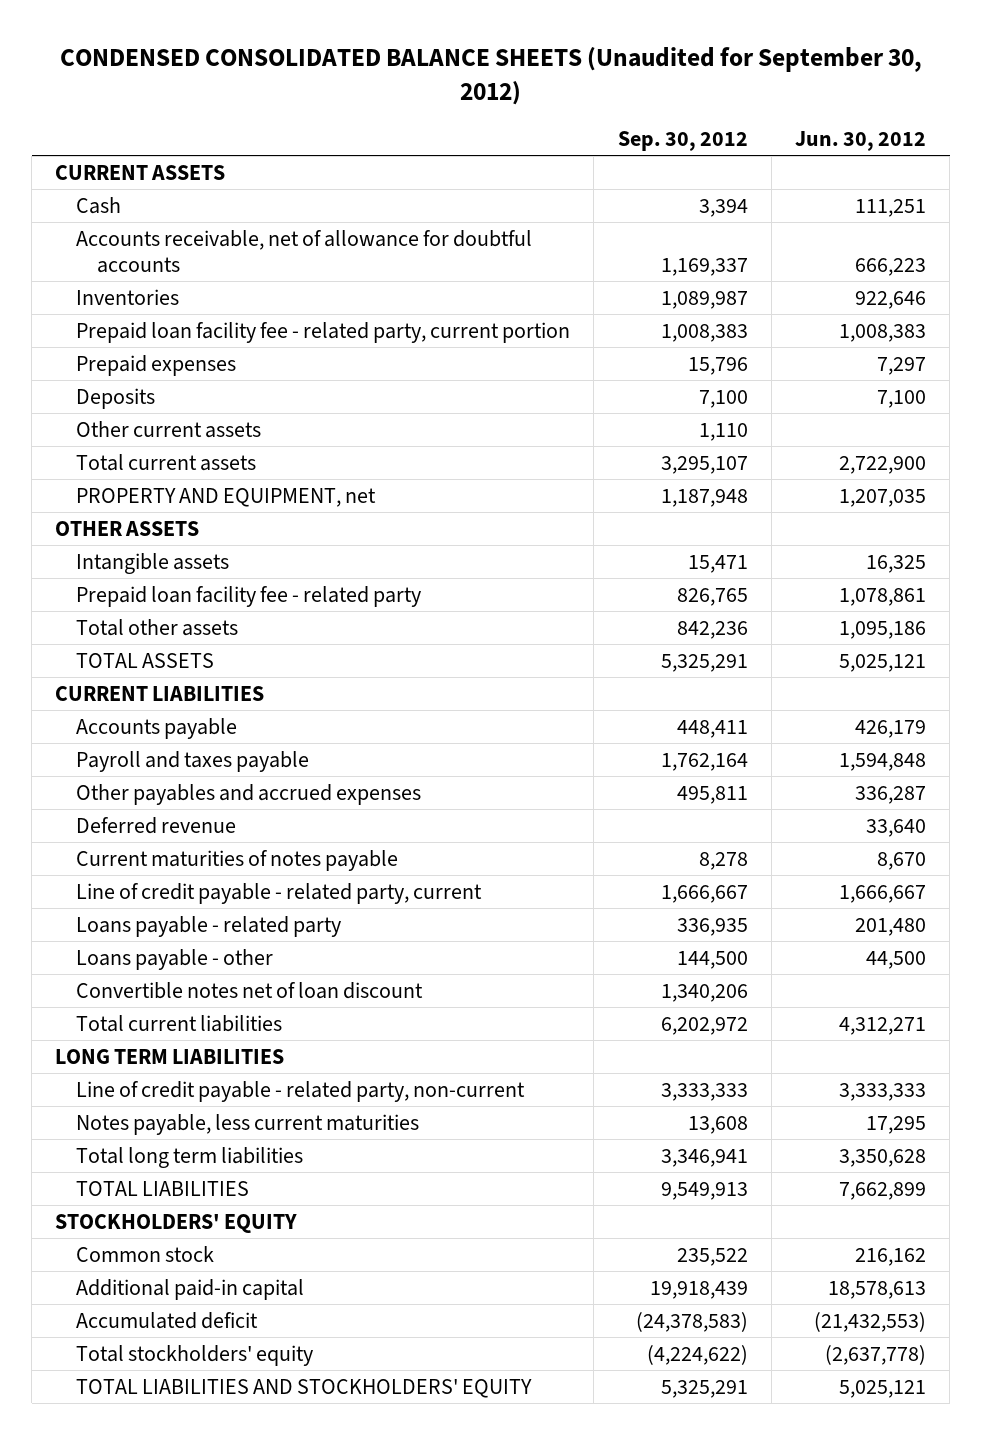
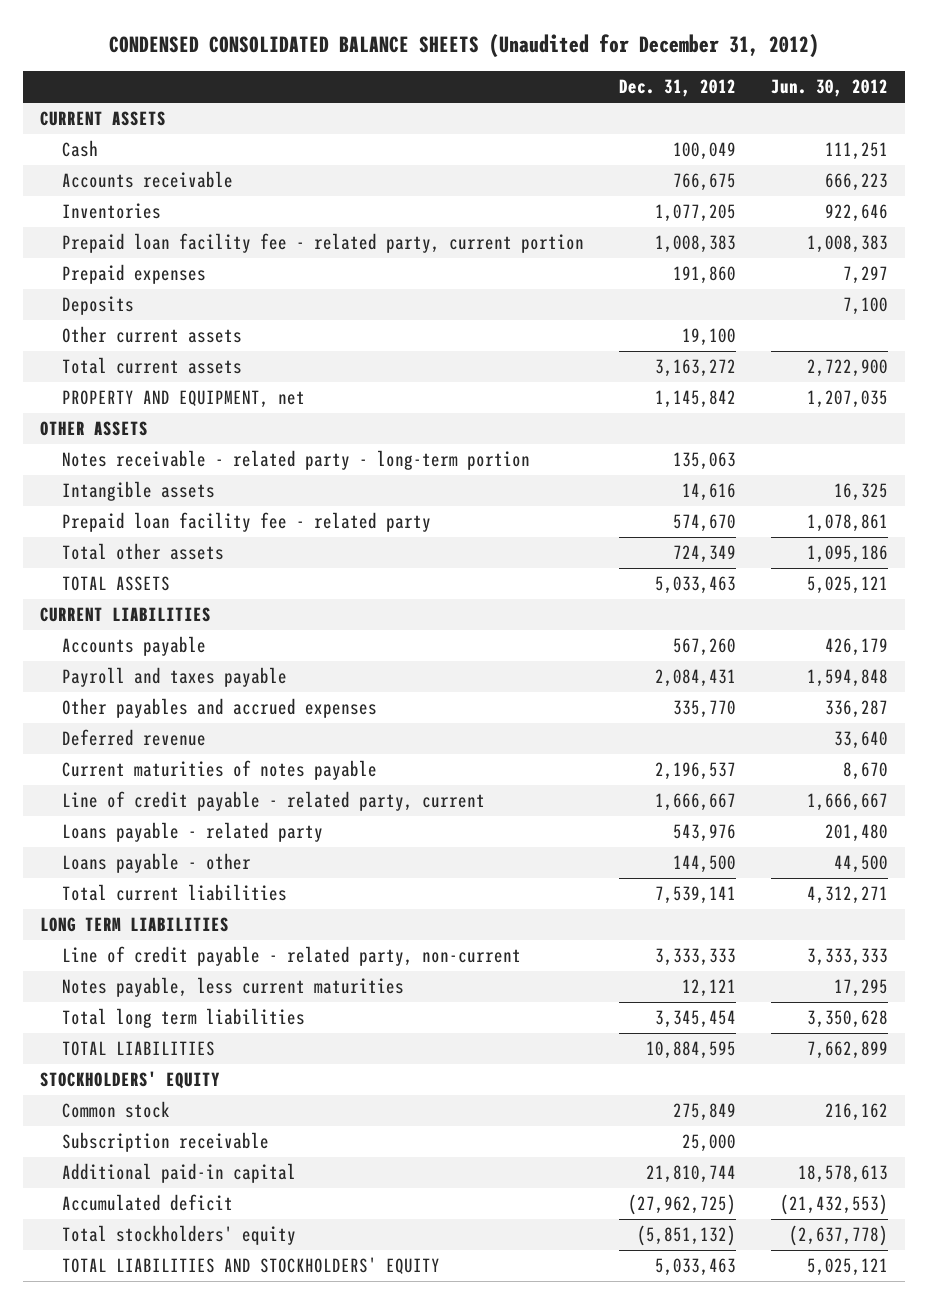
[59,46,922,106] CONDENSED CONSOLIDATED BALANCE SHEETS (Unaudited for September 30, 2012) -> [108,34,819,59] CONDENSED CONSOLIDATED BALANCE SHEETS (Unaudited for December 31, 2012)
[617,131,748,152] Sep. 30, 2012 -> none
none -> [618,79,736,98] Dec. 31, 2012
[76,229,533,274] Accounts receivable, net of allowance for doubtful accounts -> [61,170,233,188] Accounts receivable
none -> [61,449,530,470] Notes receivable - related party - long-term portion
[76,981,424,999] Convertible notes net of loan discount -> none
none -> [61,1131,269,1152] Subscription receivable

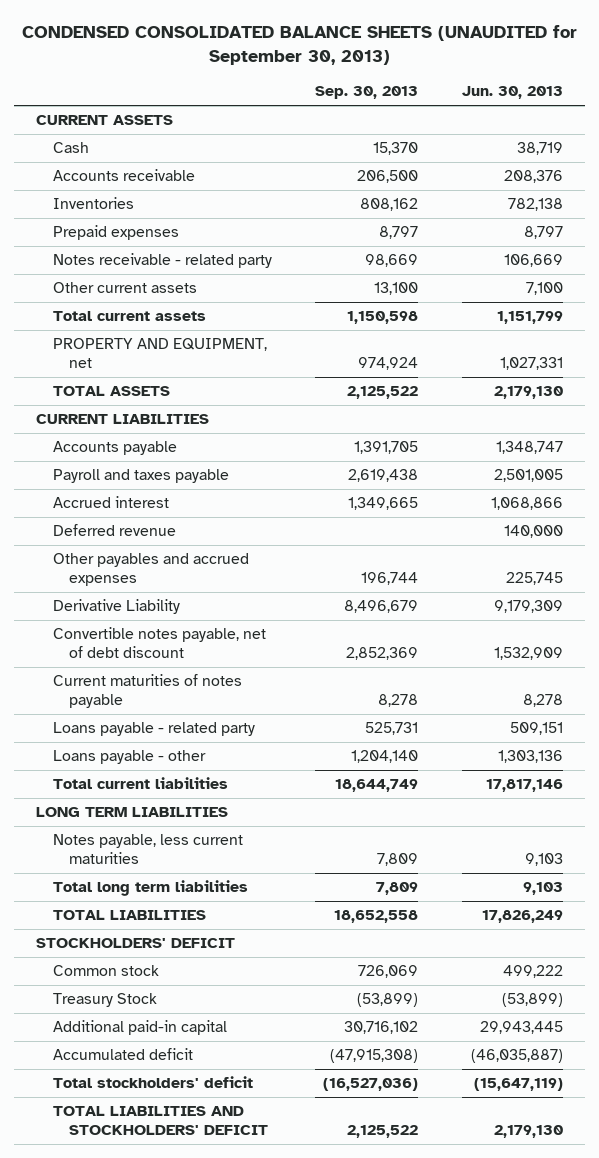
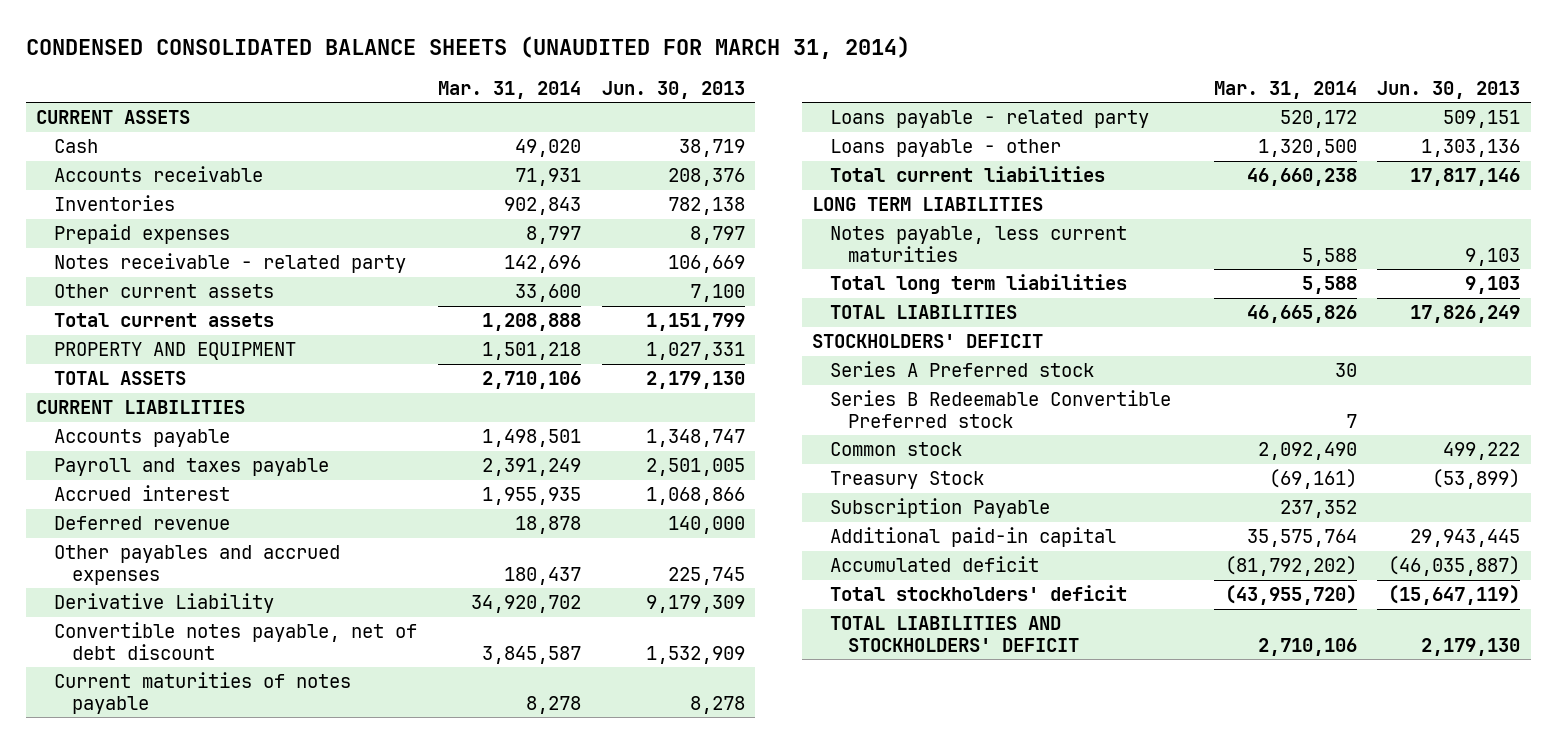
[21,25,577,66] CONDENSED CONSOLIDATED BALANCE SHEETS (UNAUDITED for September 30, 2013) -> [26,36,911,60] CONDENSED CONSOLIDATED BALANCE SHEETS (UNAUDITED FOR MARCH 31, 2014)
[315,86,419,100] Sep. 30, 2013 -> none
none -> [437,80,581,99] Mar. 31, 2014
[52,338,267,369] PROPERTY AND EQUIPMENT, net -> [54,342,297,361] PROPERTY AND EQUIPMENT
none -> [830,361,1095,378] Series A Preferred stock
none -> [830,390,1172,428] Series B Redeemable Convertible Preferred stock
none -> [830,498,1051,519] Subscription Payable

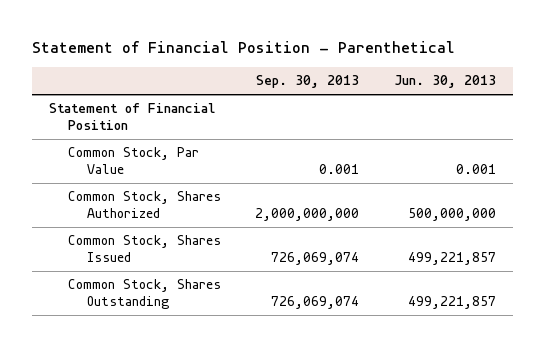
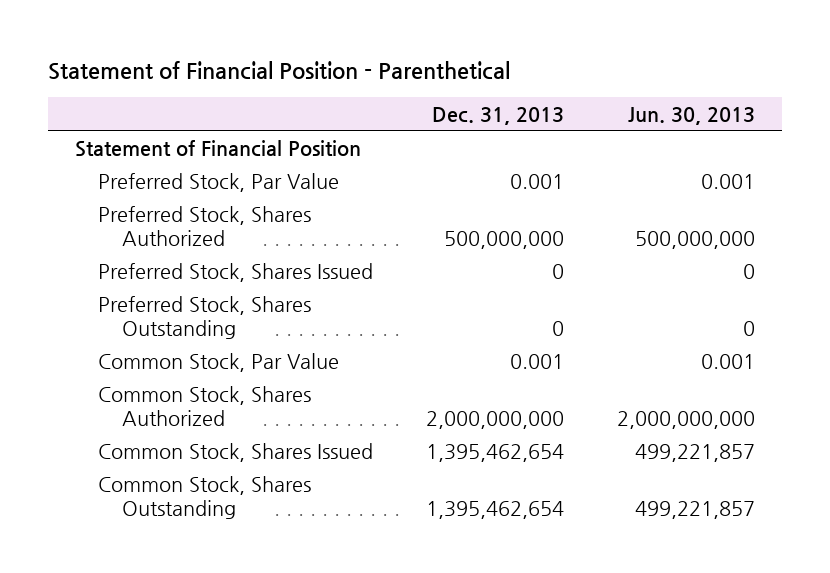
[256,75,360,89] Sep. 30, 2013 -> none
none -> [432,106,565,125] Dec. 31, 2013
none -> [98,173,340,193] Preferred Stock, Par Value
none -> [98,206,312,247] Preferred Stock, Shares Authorized
none -> [98,263,374,283] Preferred Stock, Shares Issued
none -> [98,296,312,340] Preferred Stock, Shares Outstanding
[407,208,496,222] 500,000,000 -> [617,411,756,430] 2,000,000,000

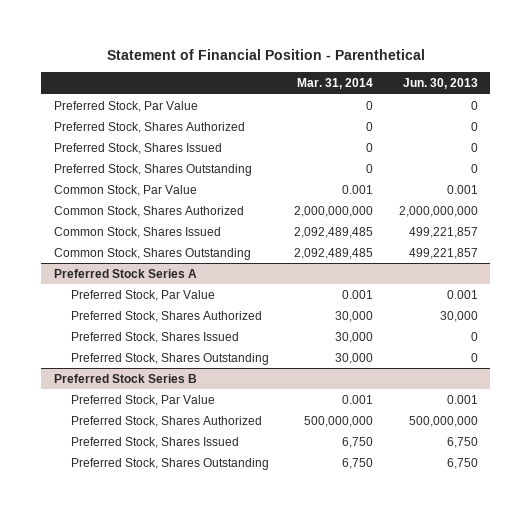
[432,106,565,125] Dec. 31, 2013 -> none
none -> [297,78,374,90] Mar. 31, 2014
[74,140,361,158] Statement of Financial Position -> none
[701,174,756,190] 0.001 -> [470,100,478,110] 0
[635,231,756,250] 500,000,000 -> [470,121,478,131] 0
none -> [54,268,198,278] Preferred Stock Series A
none -> [70,289,215,301] Preferred Stock, Par Value
none -> [70,310,262,322] Preferred Stock, Shares Authorized
none -> [70,331,239,343] Preferred Stock, Shares Issued
none -> [70,352,269,365] Preferred Stock, Shares Outstanding
none -> [54,373,198,383] Preferred Stock Series B
none -> [70,394,215,406] Preferred Stock, Par Value
none -> [70,415,262,427] Preferred Stock, Shares Authorized
none -> [70,436,239,448] Preferred Stock, Shares Issued
none -> [70,457,269,470] Preferred Stock, Shares Outstanding

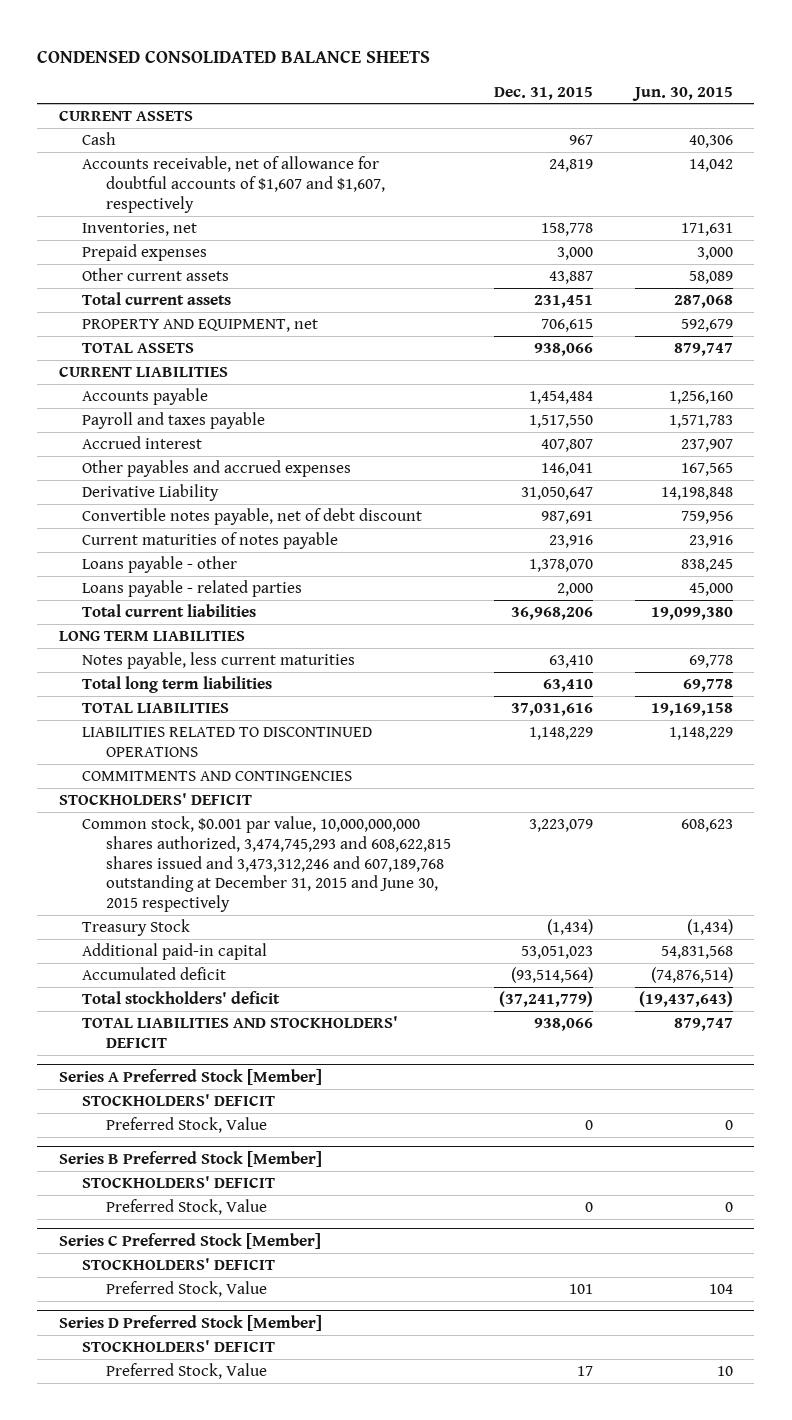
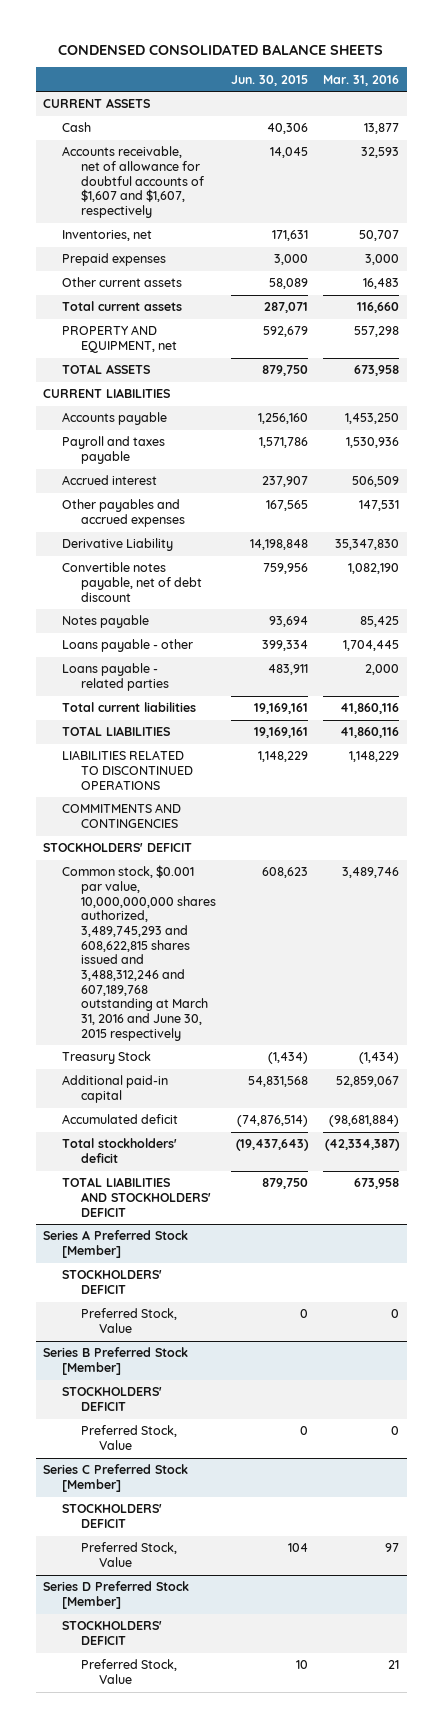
[493,86,593,100] Dec. 31, 2015 -> none
none -> [323,74,400,86] Mar. 31, 2016
[689,159,734,173] 14,042 -> [269,147,308,159] 14,045
[674,295,734,309] 287,068 -> [263,302,308,314] 287,071
[674,343,734,357] 879,747 -> [261,365,308,377] 879,750
[669,415,734,429] 1,571,783 -> [258,437,308,449] 1,571,786
[58,631,245,642] LONG TERM LIABILITIES -> none
[82,652,356,670] Notes payable, less current maturities -> none
[82,676,273,694] Total long term liabilities -> none
[82,532,339,550] Current maturities of notes payable -> [61,615,149,629] Notes payable
[689,535,734,549] 23,916 -> [268,616,308,628] 93,694
[681,559,734,573] 838,245 -> [261,640,308,652] 399,334
[689,583,734,597] 45,000 -> [267,664,308,676] 483,911
[651,607,734,621] 19,099,380 -> [253,703,308,715] 19,169,161
[651,703,734,717] 19,169,158 -> [253,727,308,739] 19,169,161
[82,816,451,913] Common stock, $0.001 par value, 10,000,000,000 shares authorized, 3,474,745,293 and 608,622,815 shares issued and 3,473,312,246 and 607,189,768 outstanding at December 31, 2015 and June 30, 2015 respectively -> [61,865,216,1041] Common stock, $0.001 par value, 10,000,000,000 shares authorized, 3,489,745,293 and 608,622,815 shares issued and 3,488,312,246 and 607,189,768 outstanding at March 31, 2016 and June 30, 2015 respectively
[674,1018,734,1032] 879,747 -> [261,1178,308,1190] 879,750

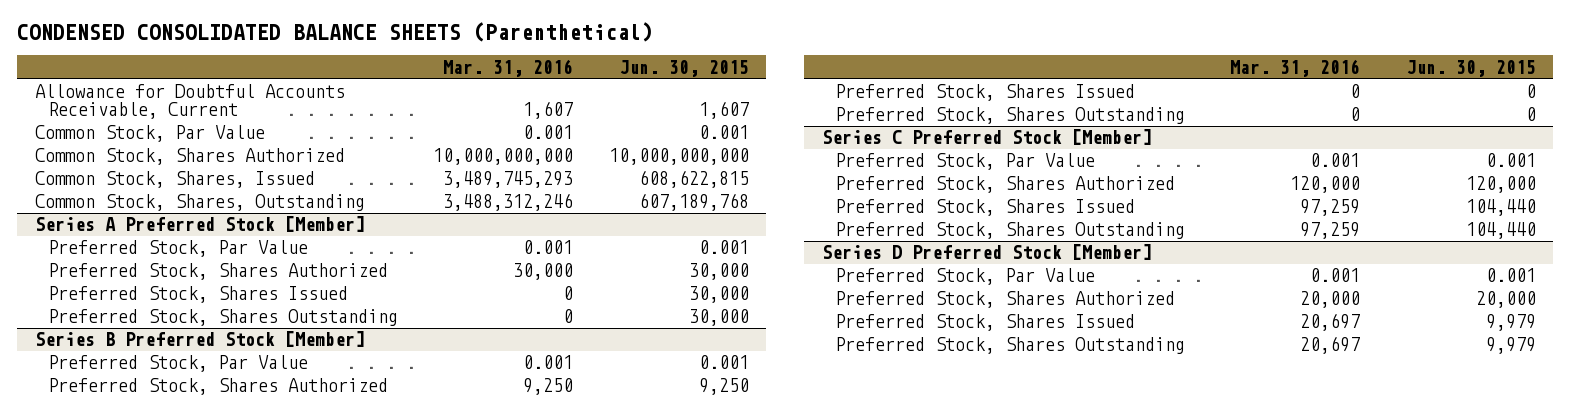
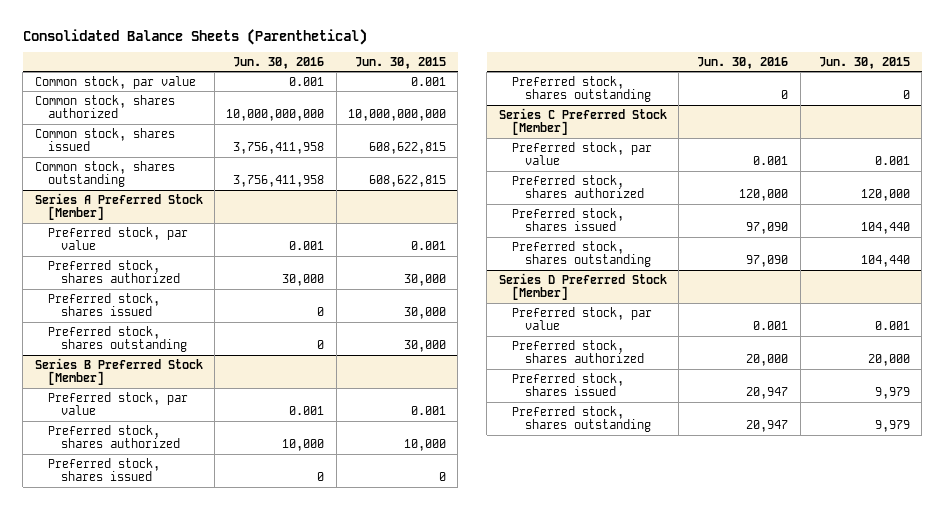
[17,22,654,43] CONDENSED CONSOLIDATED BALANCE SHEETS (Parenthetical) -> [22,28,367,45] Consolidated Balance Sheets (Parenthetical)
[443,58,574,77] Mar. 31, 2016 -> none
none -> [233,56,325,69] Jun. 30, 2016
[34,84,345,119] Allowance for Doubtful Accounts Receivable, Current -> none
[34,125,265,143] Common Stock, Par Value -> [34,75,196,89] Common stock, par value
[34,148,345,166] Common Stock, Shares Authorized -> [34,94,175,119] Common stock, shares authorized
[34,171,315,189] Common Stock, Shares, Issued -> [34,127,175,152] Common stock, shares issued
[34,194,365,212] Common Stock, Shares, Outstanding -> [34,160,175,188] Common stock, shares outstanding
[638,193,749,212] 607,189,768 -> [368,175,446,188] 608,622,815
[48,240,309,258] Preferred Stock, Par Value -> [48,226,189,251] Preferred stock, par value
[48,263,389,281] Preferred Stock, Shares Authorized -> [48,259,181,284] Preferred stock, shares authorized
[48,286,349,304] Preferred Stock, Shares Issued -> [48,292,161,317] Preferred stock, shares issued
[48,309,399,327] Preferred Stock, Shares Outstanding -> [48,325,188,353] Preferred stock, shares outstanding
[48,355,309,373] Preferred Stock, Par Value -> [48,391,189,416] Preferred stock, par value
[48,378,389,396] Preferred Stock, Shares Authorized -> [48,424,181,449] Preferred stock, shares authorized
[698,378,749,396] 9,250 -> [403,439,446,452] 10,000
[835,84,1136,102] Preferred Stock, Shares Issued -> [48,457,161,482] Preferred stock, shares issued
[835,107,1186,125] Preferred Stock, Shares Outstanding -> [511,75,652,103] Preferred stock, shares outstanding
[835,153,1096,171] Preferred Stock, Par Value -> [511,141,652,166] Preferred stock, par value
[835,176,1176,194] Preferred Stock, Shares Authorized -> [511,174,645,199] Preferred stock, shares authorized
[835,199,1136,217] Preferred Stock, Shares Issued -> [511,207,624,232] Preferred stock, shares issued
[835,222,1186,240] Preferred Stock, Shares Outstanding -> [511,240,652,268] Preferred stock, shares outstanding
[835,268,1096,286] Preferred Stock, Par Value -> [511,306,652,331] Preferred stock, par value
[835,291,1176,309] Preferred Stock, Shares Authorized -> [511,339,645,364] Preferred stock, shares authorized
[835,314,1136,332] Preferred Stock, Shares Issued -> [511,372,624,397] Preferred stock, shares issued
[835,337,1186,355] Preferred Stock, Shares Outstanding -> [511,405,652,433] Preferred stock, shares outstanding

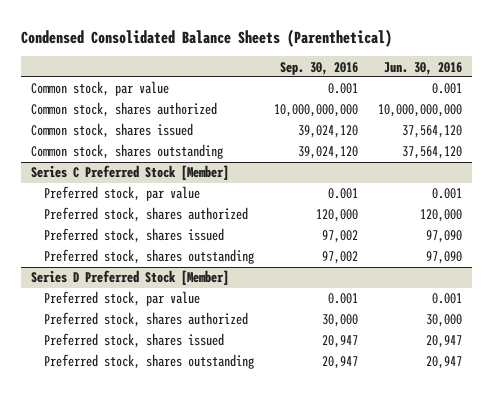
[22,28,367,45] Consolidated Balance Sheets (Parenthetical) -> [21,28,393,47] Condensed Consolidated Balance Sheets (Parenthetical)
[354,56,446,69] Jun. 30, 2015 -> none
none -> [279,61,358,75] Sep. 30, 2016
[34,192,203,221] Series A Preferred Stock [Member] -> none
[48,226,189,251] Preferred stock, par value -> none
[48,259,181,284] Preferred stock, shares authorized -> none
[48,292,161,317] Preferred stock, shares issued -> none
[48,325,188,353] Preferred stock, shares outstanding -> none
[34,357,203,386] Series B Preferred Stock [Member] -> none
[48,391,189,416] Preferred stock, par value -> none
[48,424,181,449] Preferred stock, shares authorized -> none
[48,457,161,482] Preferred stock, shares issued -> none
[511,75,652,103] Preferred stock, shares outstanding -> none
[233,142,325,155] 3,756,411,958 -> [401,125,462,139] 37,564,120
[233,175,325,188] 3,756,411,958 -> [401,146,462,160] 37,564,120
[746,354,789,367] 20,000 -> [425,314,462,328] 30,000

